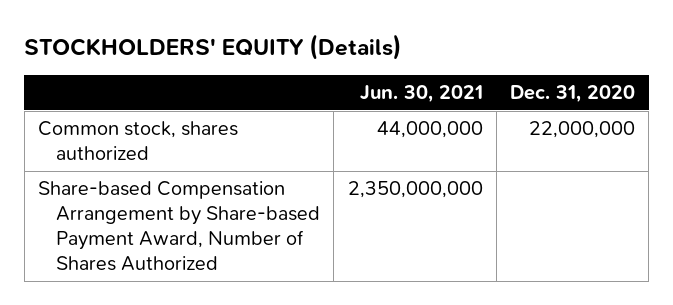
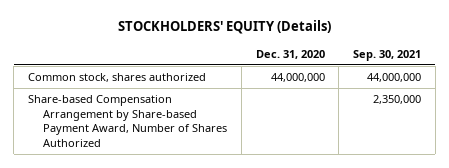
[359,85,483,104] Jun. 30, 2021 -> none
none -> [353,49,422,61] Sep. 30, 2021
[528,121,635,139] 22,000,000 -> [270,73,325,83] 44,000,000

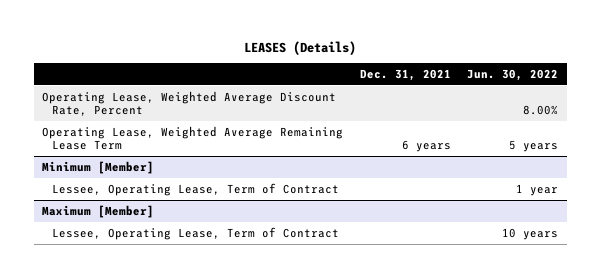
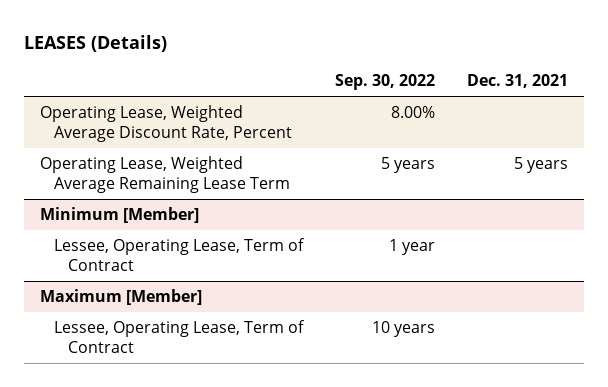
[467,69,559,82] Jun. 30, 2022 -> none
none -> [335,73,436,90] Sep. 30, 2022
[401,140,451,153] 6 years -> [514,157,569,174] 5 years

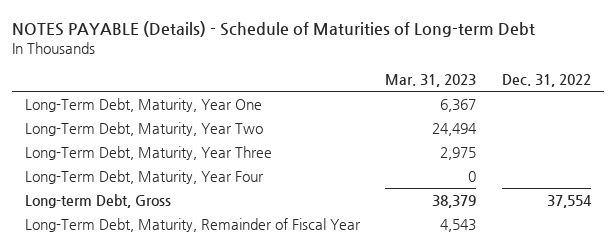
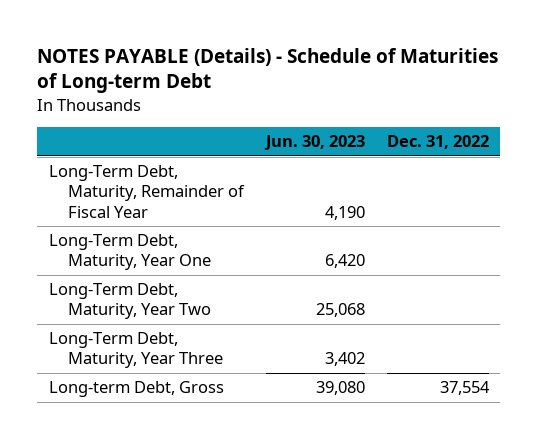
[385,74,477,88] Mar. 31, 2023 -> none
none -> [263,135,365,151] Jun. 30, 2023
[24,217,361,232] Long-Term Debt, Maturity, Remainder of Fiscal Year -> [48,165,245,218] Long-Term Debt, Maturity, Remainder of Fiscal Year
[24,169,264,184] Long-Term Debt, Maturity, Year Four -> none

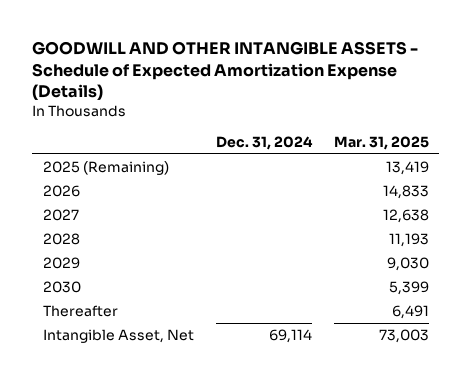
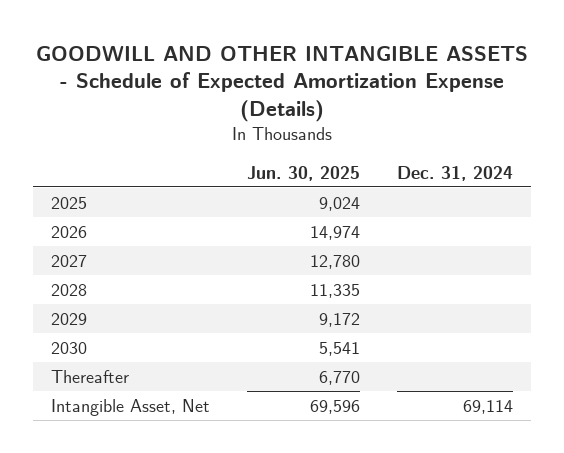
[333,136,429,151] Mar. 31, 2025 -> none
none -> [246,165,360,181] Jun. 30, 2025
[43,160,170,175] 2025 (Remaining) -> [51,196,88,209] 2025

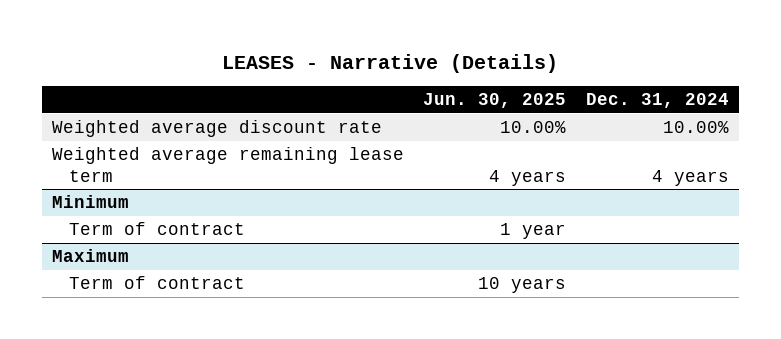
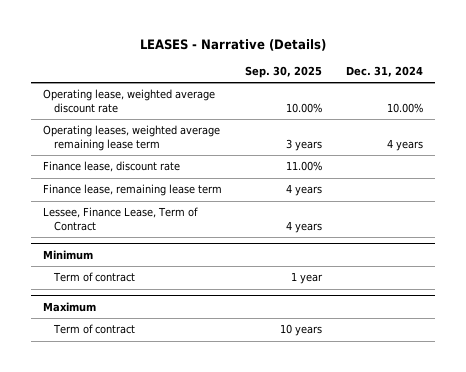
[423,93,567,109] Jun. 30, 2025 -> none
none -> [245,66,323,79] Sep. 30, 2025
[51,120,382,138] Weighted average discount rate -> [42,89,215,114] Operating lease, weighted average discount rate
[51,147,404,182] Weighted average remaining lease term -> [42,125,220,152] Operating leases, weighted average remaining lease term
none -> [42,161,180,173] Finance lease, discount rate
none -> [42,184,222,197] Finance lease, remaining lease term
none -> [42,207,198,232] Lessee, Finance Lease, Term of Contract

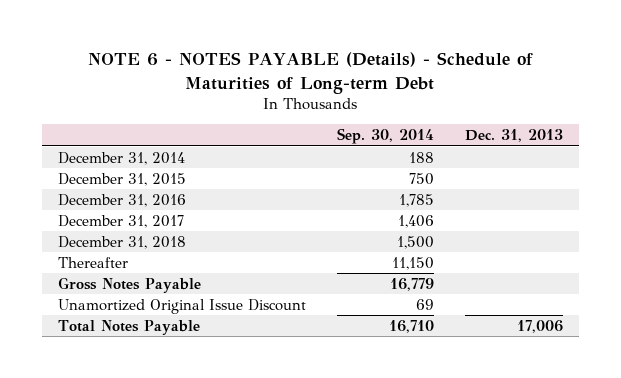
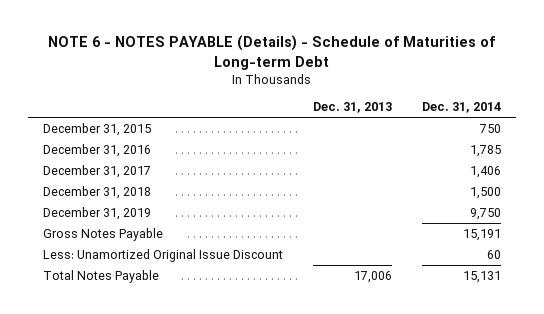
[336,128,434,145] Sep. 30, 2014 -> none
none -> [422,102,502,114] Dec. 31, 2014
[57,151,185,165] December 31, 2014 -> none
[57,256,128,268] Thereafter -> none
none -> [42,206,151,220] December 31, 2019
[57,298,306,314] Unamortized Original Issue Discount -> [42,248,283,262] Less: Unamortized Original Issue Discount

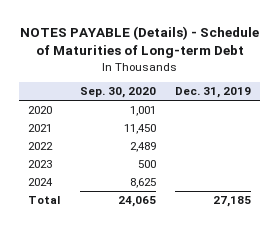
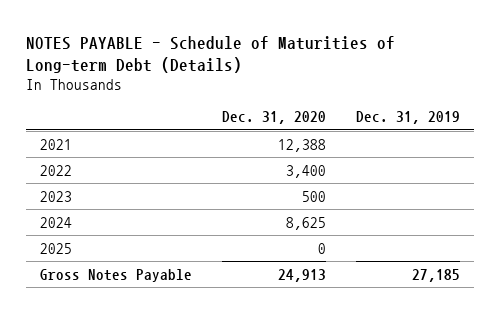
[19,25,259,58] NOTES PAYABLE (Details) - Schedule of Maturities of Long-term Debt -> [25,35,395,73] NOTES PAYABLE - Schedule of Maturities of Long-term Debt (Details)
[79,87,156,99] Sep. 30, 2020 -> none
none -> [221,111,326,125] Dec. 31, 2020
[28,106,53,115] 2020 -> none
none -> [40,242,73,254] 2025
[28,196,61,205] Total -> [40,268,193,282] Gross Notes Payable

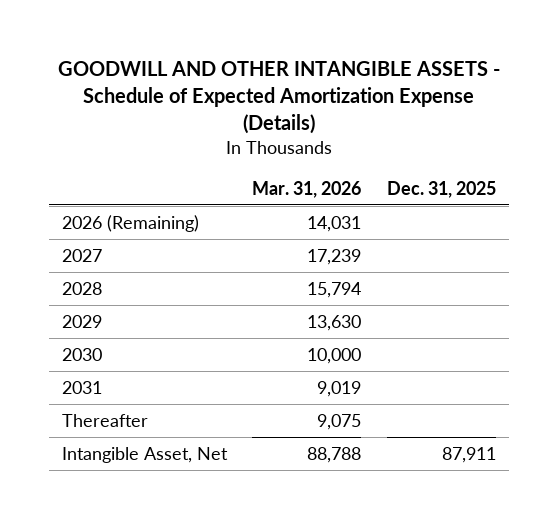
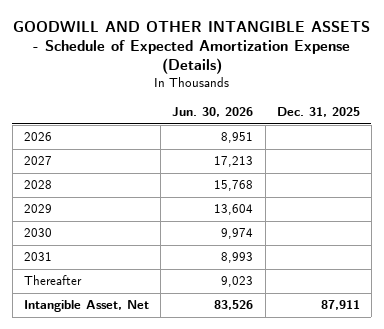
[252,180,362,198] Mar. 31, 2026 -> none
none -> [172,106,254,117] Jun. 30, 2026
[61,214,199,232] 2026 (Remaining) -> [24,132,53,142] 2026

